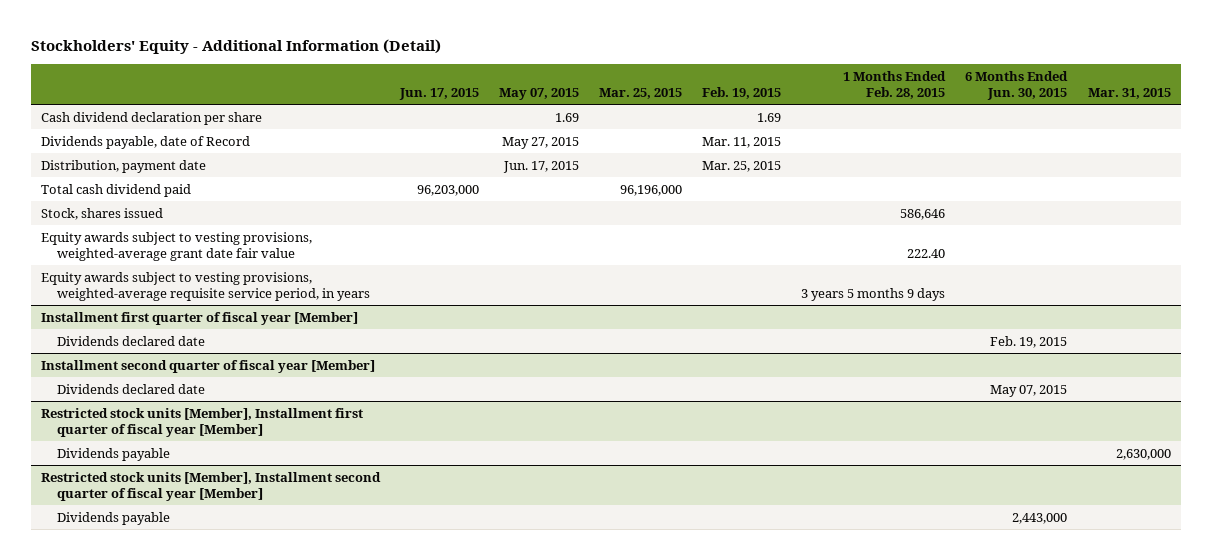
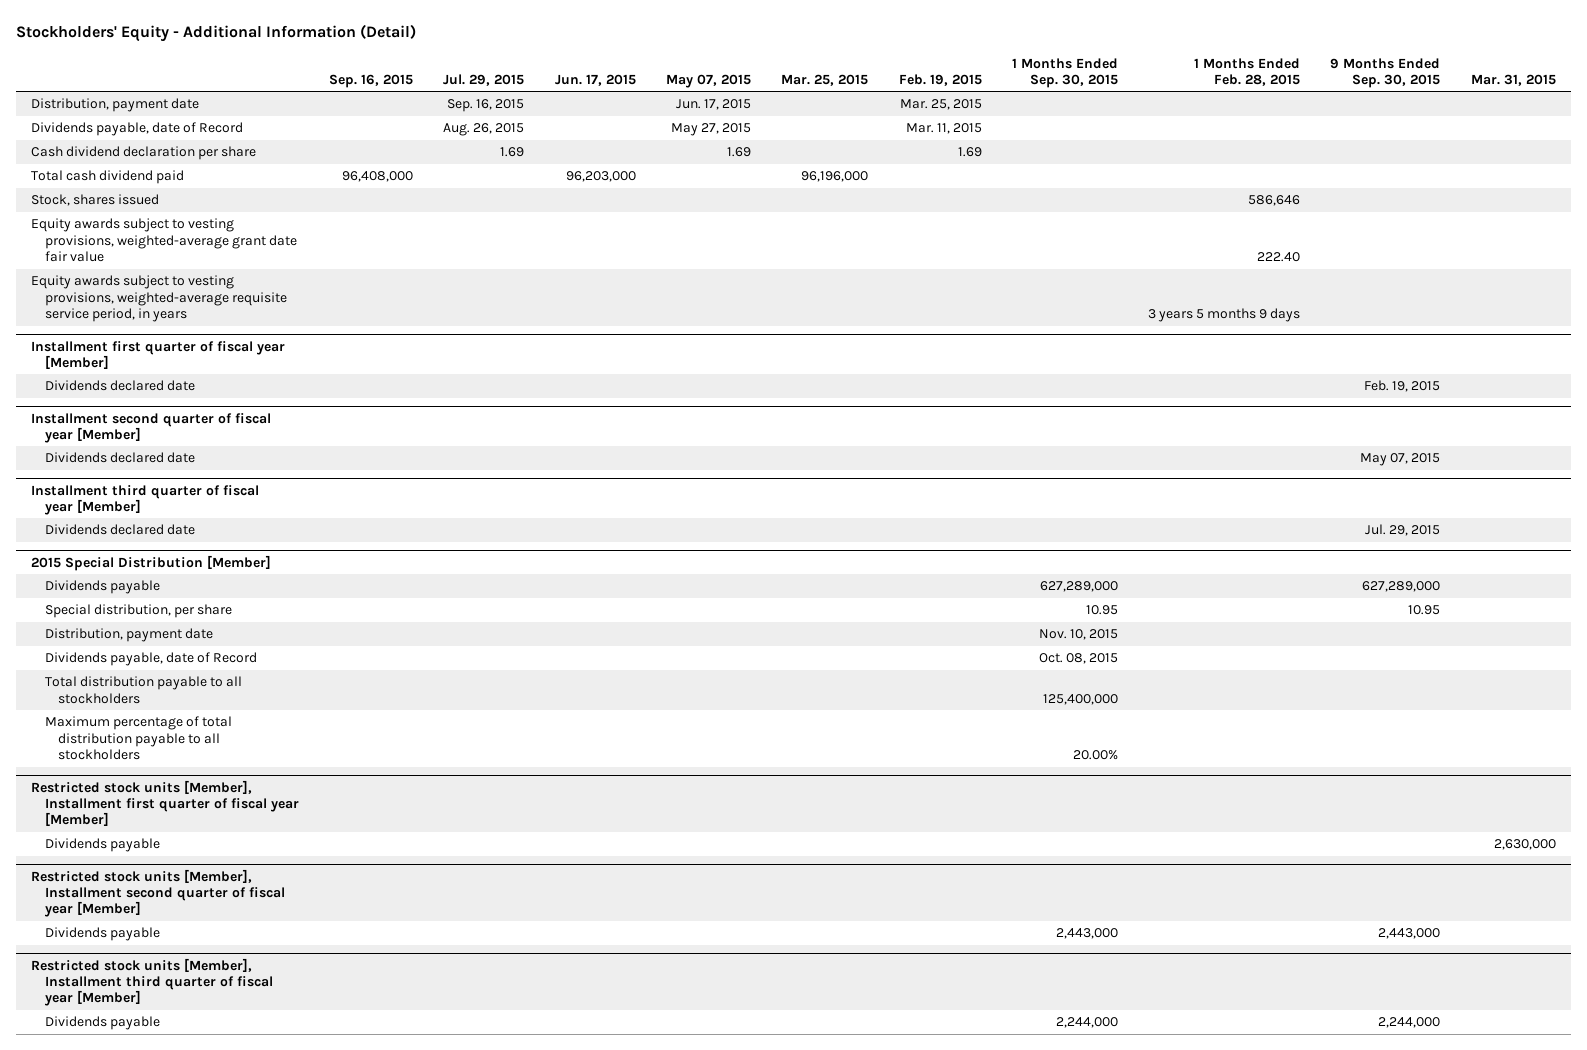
[965,70,1069,101] 6 Months Ended Jun. 30, 2015 -> none
none -> [328,73,413,88] Sep. 16, 2015
none -> [443,73,525,86] Jul. 29, 2015
none -> [1011,57,1118,88] 1 Months Ended Sep. 30, 2015
none -> [1330,57,1441,88] 9 Months Ended Sep. 30, 2015
[41,135,251,149] Dividends payable, date of Record -> [31,122,244,137] Dividends payable, date of Record
[41,111,263,125] Cash dividend declaration per share -> [31,146,257,161] Cash dividend declaration per share
none -> [31,484,260,515] Installment third quarter of fiscal year [Member]
none -> [44,524,195,536] Dividends declared date
none -> [31,554,272,571] 2015 Special Distribution [Member]
none -> [44,580,160,595] Dividends payable
none -> [44,604,232,619] Special distribution, per share
none -> [44,628,213,643] Distribution, payment date
none -> [44,652,257,667] Dividends payable, date of Record
none -> [44,676,242,704] Total distribution payable to all stockholders
none -> [44,716,232,760] Maximum percentage of total distribution payable to all stockholders
none -> [31,957,273,1006] Restricted stock units [Member], Installment third quarter of fiscal year [Member]
none -> [44,1016,160,1031] Dividends payable

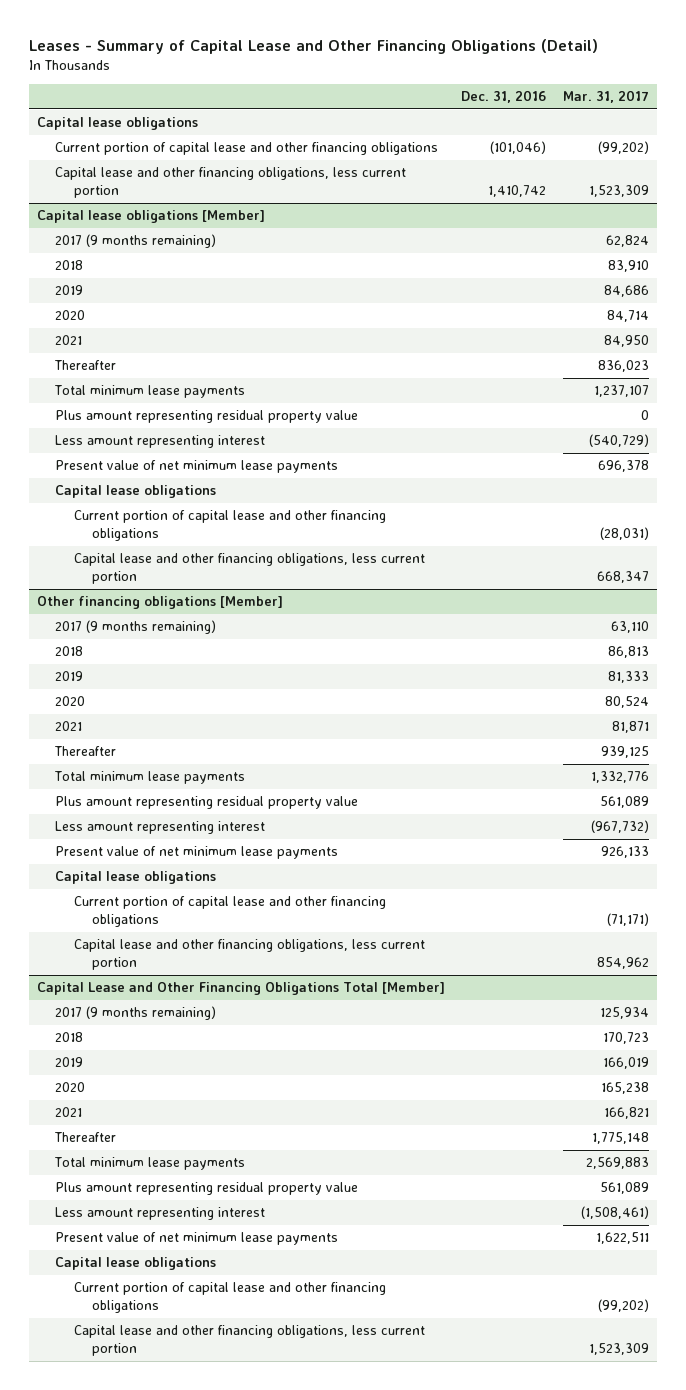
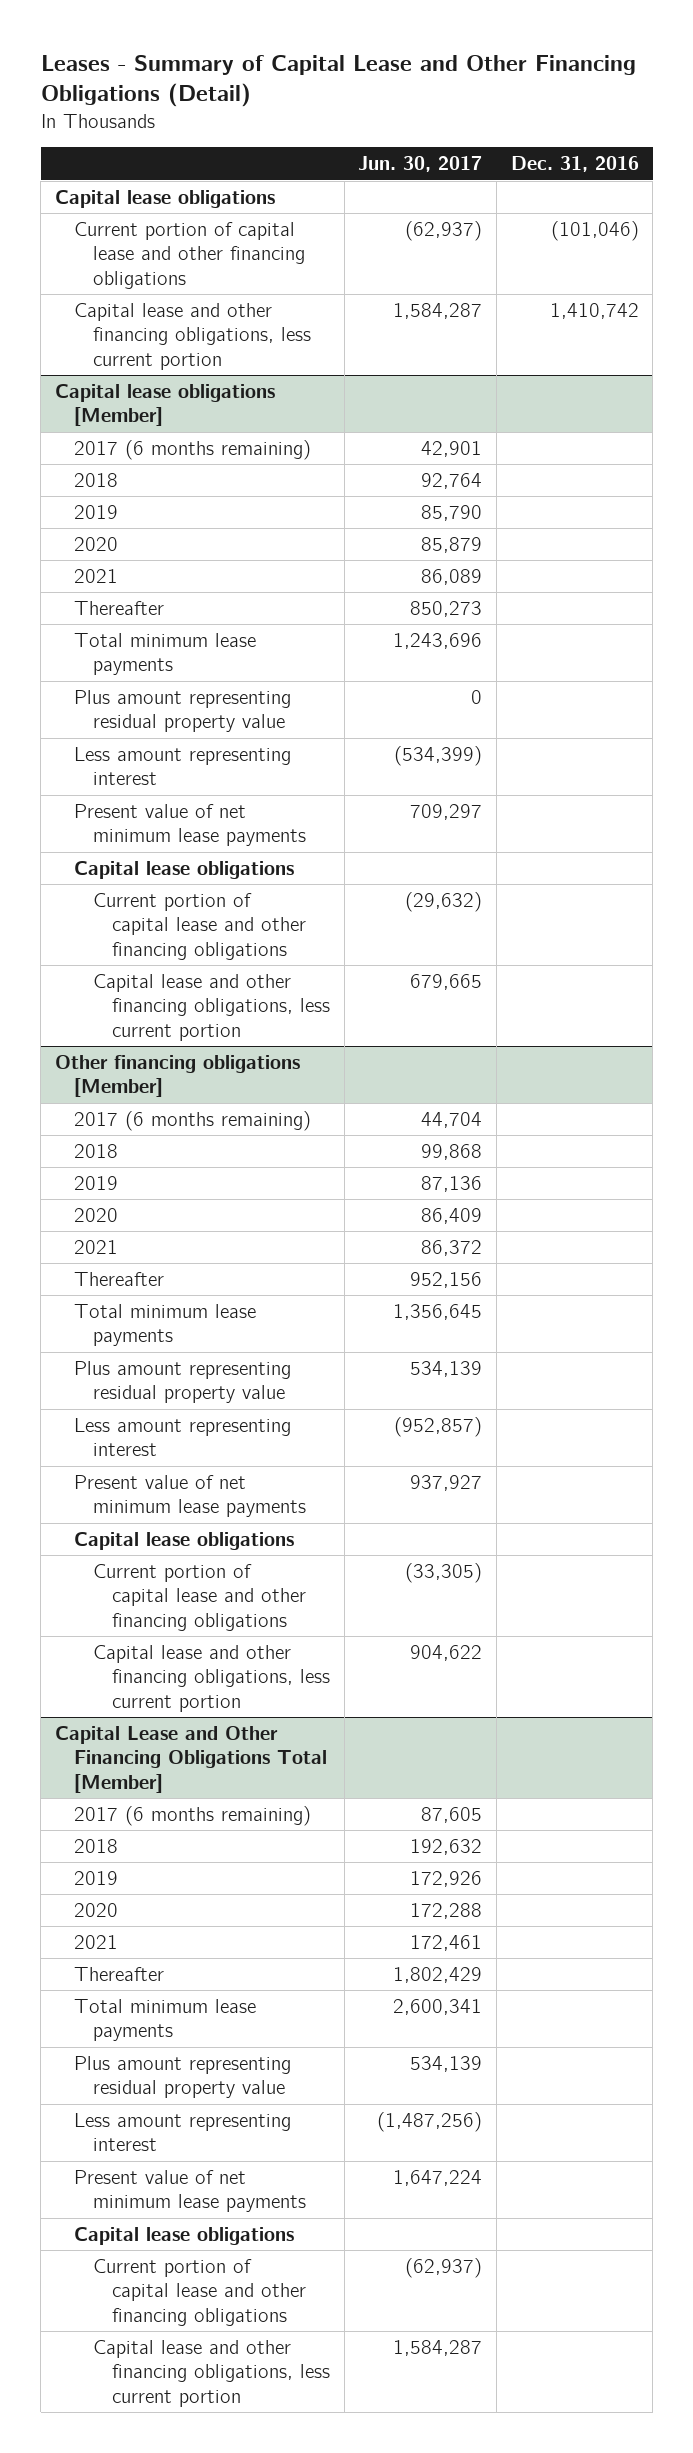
[562,90,649,104] Mar. 31, 2017 -> none
none -> [358,156,483,173] Jun. 30, 2017
[55,234,217,249] 2017 (9 months remaining) -> [73,439,311,460] 2017 (6 months remaining)
[55,620,217,635] 2017 (9 months remaining) -> [73,1110,311,1131] 2017 (6 months remaining)
[55,1006,217,1021] 2017 (9 months remaining) -> [73,1805,311,1826] 2017 (6 months remaining)

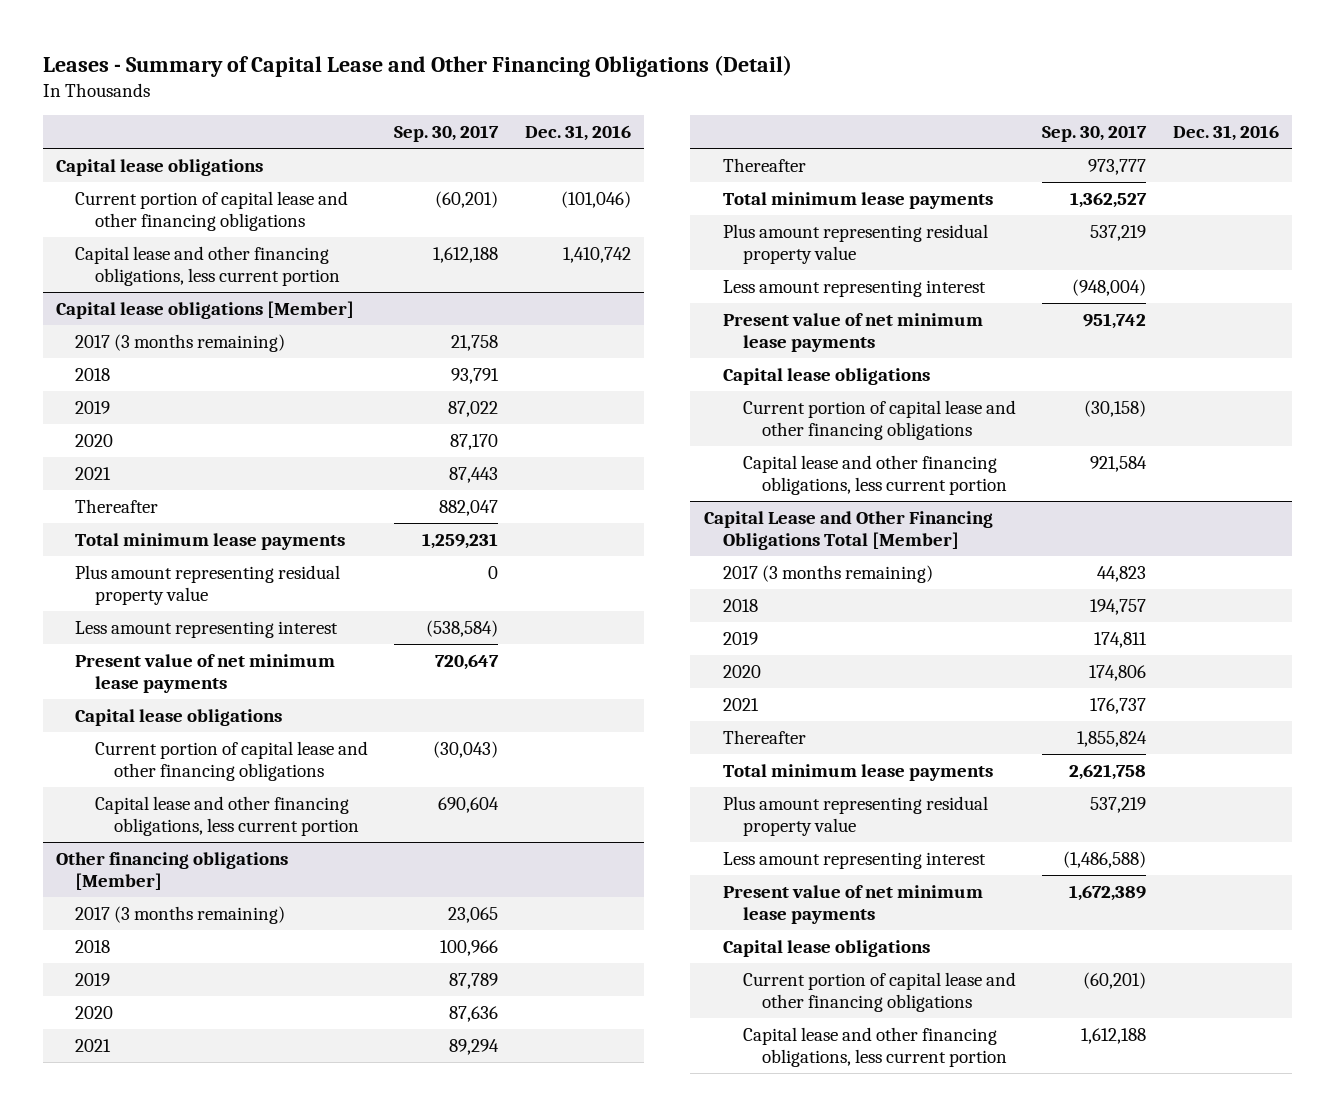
[358,156,483,173] Jun. 30, 2017 -> none
none -> [394,125,500,143] Sep. 30, 2017
[73,439,311,460] 2017 (6 months remaining) -> [75,333,286,352] 2017 (3 months remaining)
[73,1110,311,1131] 2017 (6 months remaining) -> [75,905,286,924] 2017 (3 months remaining)
[73,1805,311,1826] 2017 (6 months remaining) -> [723,564,934,583] 2017 (3 months remaining)

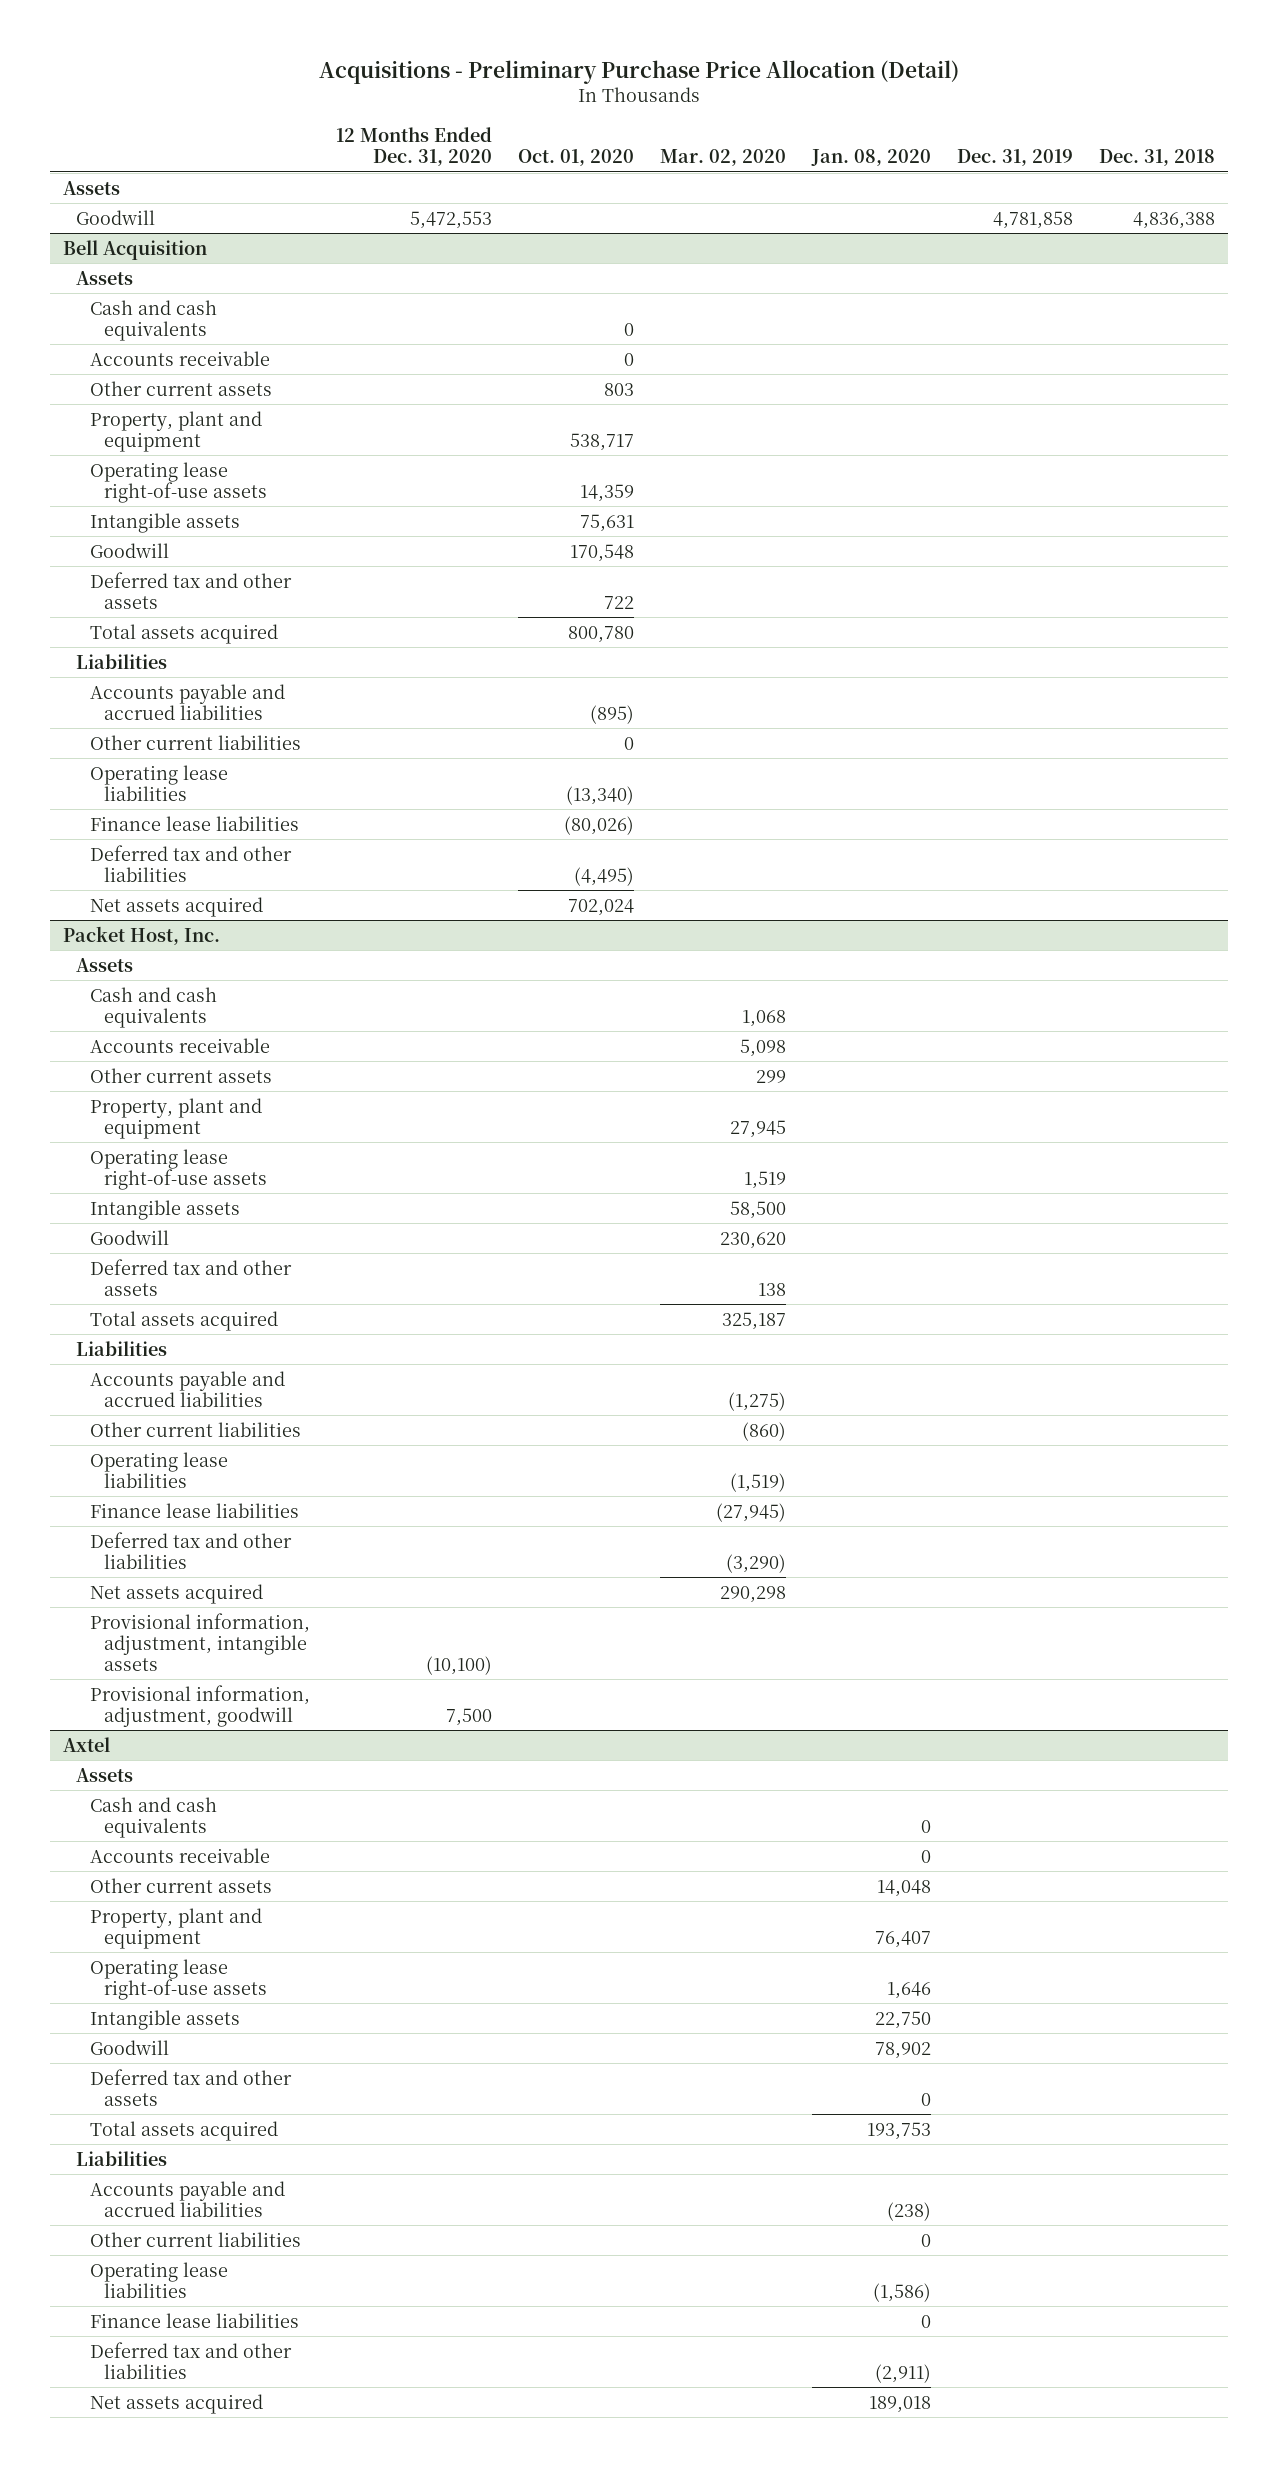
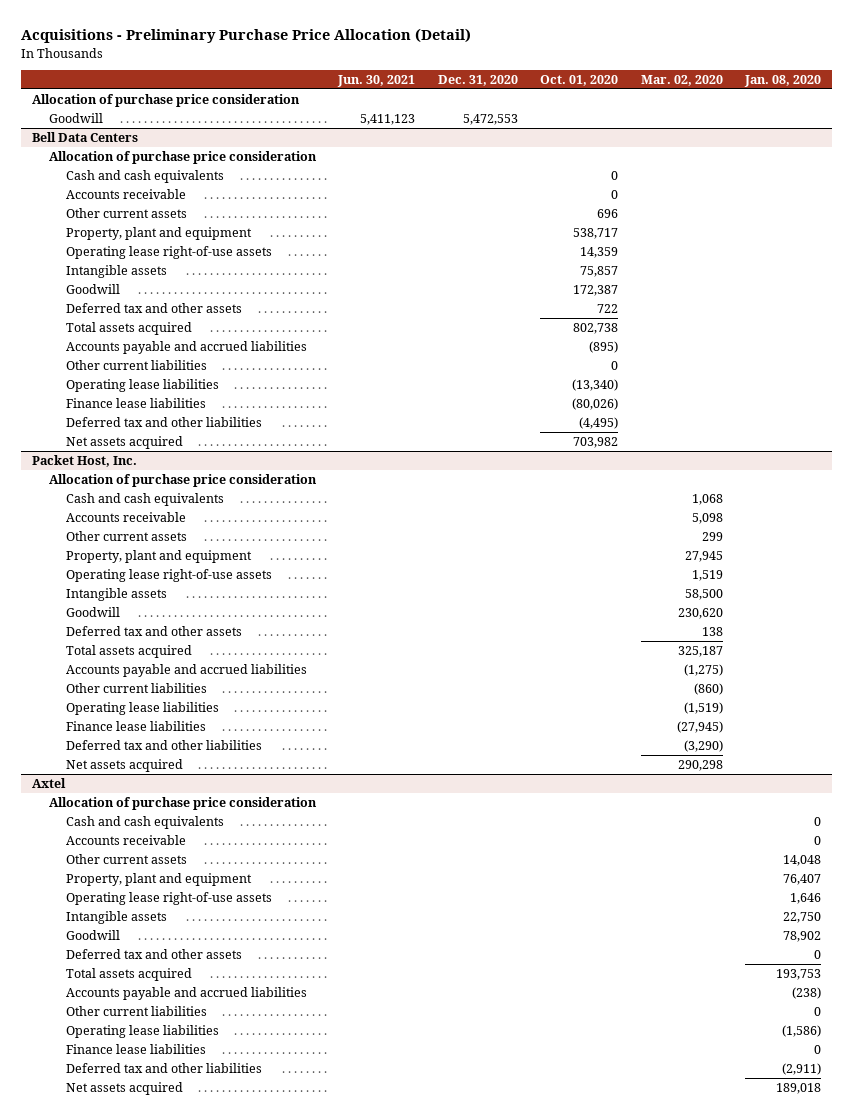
[336,127,493,167] 12 Months Ended Dec. 31, 2020 -> none
[957,149,1074,167] Dec. 31, 2019 -> none
[1099,149,1216,167] Dec. 31, 2018 -> none
none -> [337,75,416,88] Jun. 30, 2021
none -> [437,75,518,87] Dec. 31, 2020
[62,180,120,195] Assets -> none
none -> [31,93,300,107] Allocation of purchase price consideration
[76,270,134,285] Assets -> none
[62,239,207,260] Bell Acquisition -> [31,131,138,142] Bell Data Centers
none -> [49,150,318,164] Allocation of purchase price consideration
[604,382,635,396] 803 -> [597,208,619,218] 696
[580,513,635,532] 75,631 -> [580,265,619,277] 75,857
[570,543,635,562] 170,548 -> [573,284,619,296] 172,387
[76,653,168,669] Liabilities -> none
[568,625,635,643] 800,780 -> [573,322,619,334] 802,738
[568,898,635,916] 702,024 -> [573,436,619,448] 703,982
[76,957,134,972] Assets -> none
none -> [49,473,318,487] Allocation of purchase price consideration
[76,1340,168,1356] Liabilities -> none
[90,1612,311,1671] Provisional information, adjustment, intangible assets -> none
[90,1684,311,1727] Provisional information, adjustment, goodwill -> none
[76,1767,134,1782] Assets -> none
none -> [49,796,318,810] Allocation of purchase price consideration
[76,2150,168,2166] Liabilities -> none

